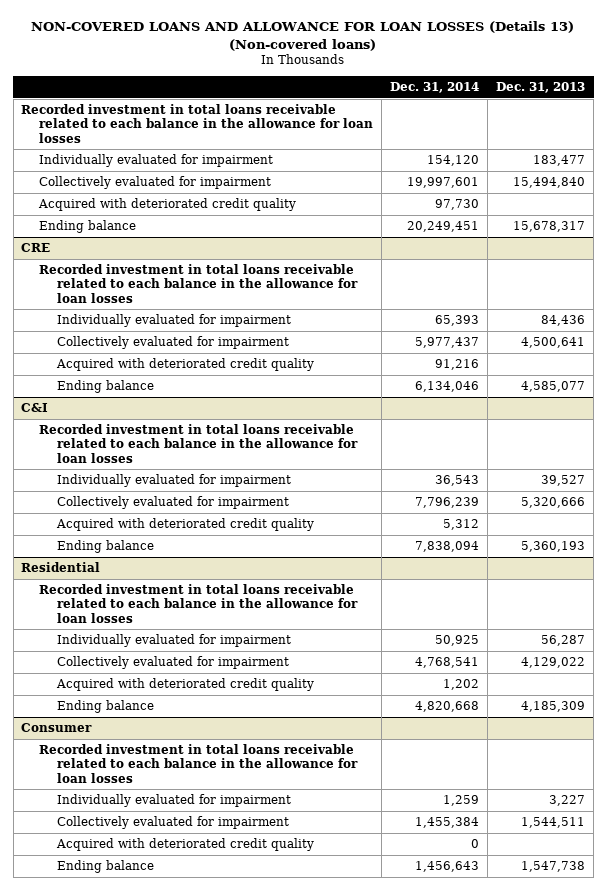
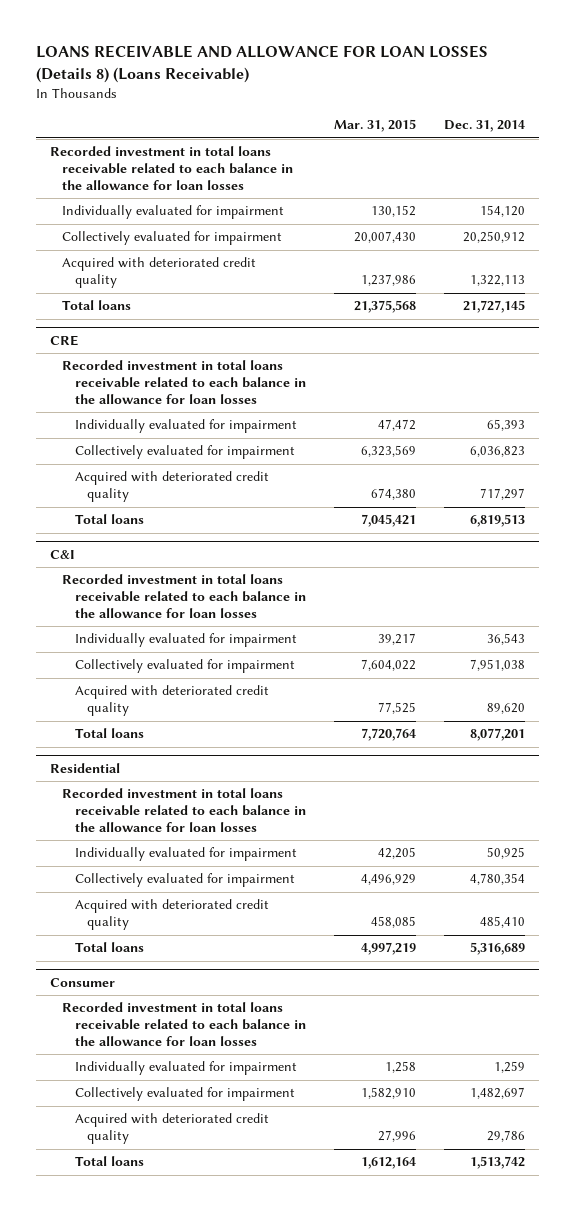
[31,20,575,51] NON-COVERED LOANS AND ALLOWANCE FOR LOAN LOSSES (Details 13) (Non-covered loans) -> [35,45,488,84] LOANS RECEIVABLE AND ALLOWANCE FOR LOAN LOSSES (Details 8) (Loans Receivable)
[496,81,586,93] Dec. 31, 2013 -> none
none -> [333,119,416,133] Mar. 31, 2015
[39,220,137,234] Ending balance -> none
[407,177,480,189] 19,997,601 -> [463,231,526,244] 20,250,912
[435,199,480,211] 97,730 -> [470,275,526,287] 1,322,113
none -> [62,300,132,311] Total loans
[57,380,155,394] Ending balance -> none
[415,337,480,349] 5,977,437 -> [470,446,526,458] 6,036,823
[435,359,480,371] 91,216 -> [480,488,526,501] 717,297
none -> [74,514,144,525] Total loans
[57,540,155,554] Ending balance -> none
[415,497,480,509] 7,796,239 -> [470,659,526,672] 7,951,038
[443,519,480,531] 5,312 -> [487,703,526,715] 89,620
none -> [74,728,144,739] Total loans
[57,700,155,714] Ending balance -> none
[415,657,480,669] 4,768,541 -> [470,873,526,886] 4,780,354
[443,679,480,691] 1,202 -> [480,916,526,929] 485,410
none -> [74,942,144,953] Total loans
[57,860,155,874] Ending balance -> none
[415,817,480,829] 1,455,384 -> [470,1087,526,1100] 1,482,697
[471,839,480,849] 0 -> [487,1130,526,1143] 29,786
none -> [74,1156,144,1167] Total loans

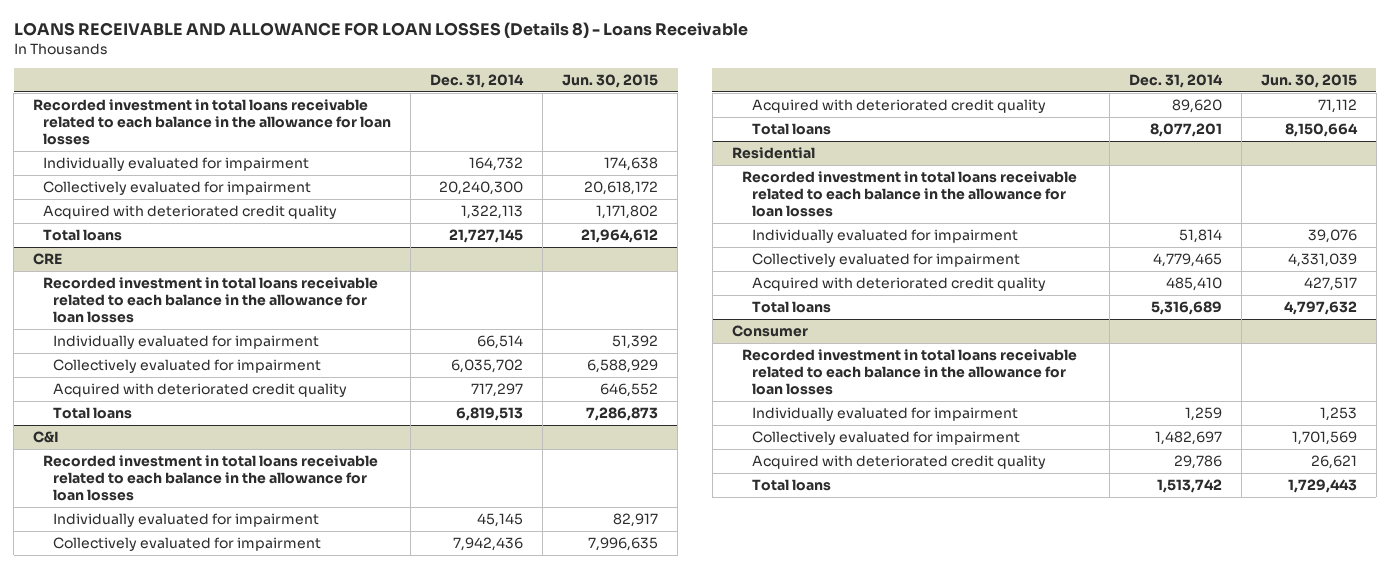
[35,45,488,84] LOANS RECEIVABLE AND ALLOWANCE FOR LOAN LOSSES (Details 8) (Loans Receivable) -> [13,22,748,39] LOANS RECEIVABLE AND ALLOWANCE FOR LOAN LOSSES (Details 8) - Loans Receivable
[333,119,416,133] Mar. 31, 2015 -> none
none -> [562,73,659,88] Jun. 30, 2015
[480,205,526,218] 154,120 -> [469,157,524,172] 164,732
[463,231,526,244] 20,250,912 -> [439,181,524,196] 20,240,300
[487,419,526,432] 65,393 -> [477,335,524,350] 66,514
[470,446,526,458] 6,036,823 -> [451,359,524,374] 6,035,702
[487,633,526,646] 36,543 -> [477,513,524,528] 45,145
[470,659,526,672] 7,951,038 -> [453,537,524,552] 7,942,436
[487,847,526,860] 50,925 -> [1178,229,1222,244] 51,814
[470,873,526,886] 4,780,354 -> [1152,253,1222,268] 4,779,465

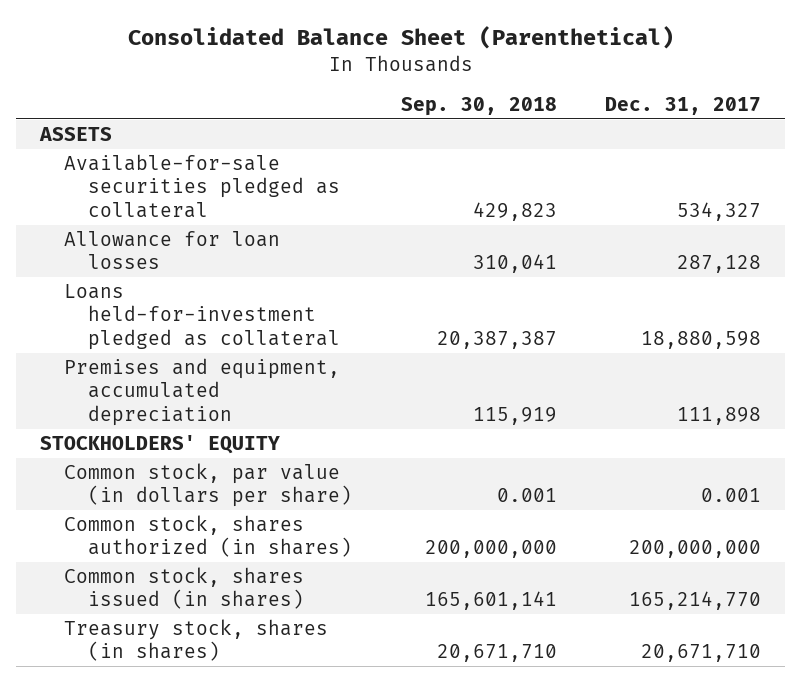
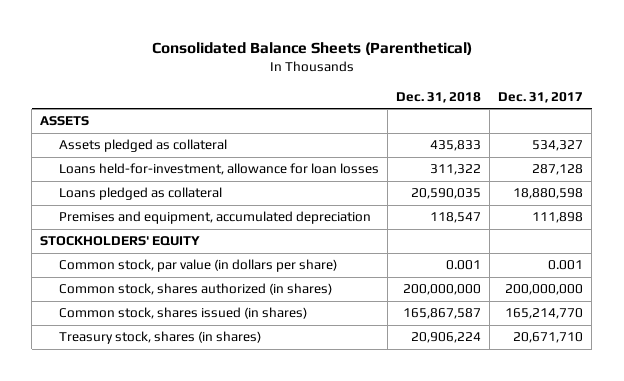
[127,26,674,50] Consolidated Balance Sheet (Parenthetical) -> [151,41,472,55] Consolidated Balance Sheets (Parenthetical)
[400,96,557,116] Sep. 30, 2018 -> none
none -> [396,91,482,103] Dec. 31, 2018
[64,154,341,218] Available-for-sale securities pledged as collateral -> [58,139,227,153] Assets pledged as collateral
[64,231,281,270] Allowance for loan losses -> [58,163,379,176] Loans held-for-investment, allowance for loan losses
[64,284,341,350] Loans held-for-investment pledged as collateral -> [58,187,222,201] Loans pledged as collateral

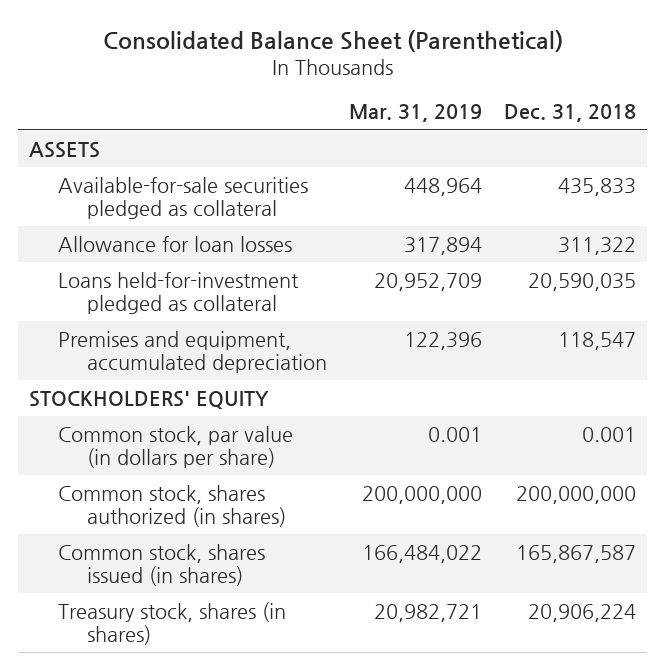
[151,41,472,55] Consolidated Balance Sheets (Parenthetical) -> [102,30,563,53] Consolidated Balance Sheet (Parenthetical)
[498,91,584,103] Dec. 31, 2017 -> none
none -> [349,104,483,123] Mar. 31, 2019
[58,139,227,153] Assets pledged as collateral -> [58,176,309,219] Available-for-sale securities pledged as collateral
[58,163,379,176] Loans held-for-investment, allowance for loan losses -> [58,235,293,252] Allowance for loan losses
[58,187,222,201] Loans pledged as collateral -> [58,271,300,314] Loans held-for-investment pledged as collateral

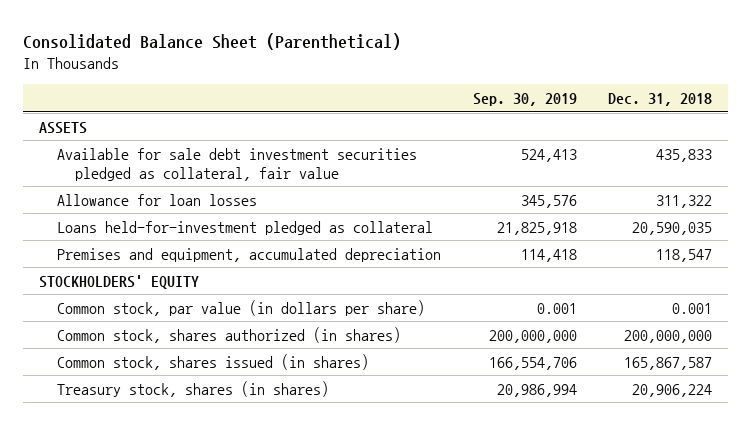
[349,104,483,123] Mar. 31, 2019 -> none
none -> [472,92,577,106] Sep. 30, 2019
[58,176,309,219] Available-for-sale securities pledged as collateral -> [56,147,417,181] Available for sale debt investment securities pledged as collateral, fair value

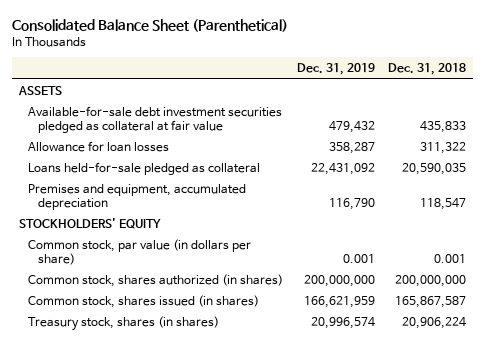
[472,92,577,106] Sep. 30, 2019 -> none
none -> [296,63,375,76] Dec. 31, 2019
[56,147,417,181] Available for sale debt investment securities pledged as collateral, fair value -> [28,105,283,133] Available-for-sale debt investment securities pledged as collateral at fair value
[56,220,433,235] Loans held-for-investment pledged as collateral -> [28,161,261,175] Loans held-for-sale pledged as collateral

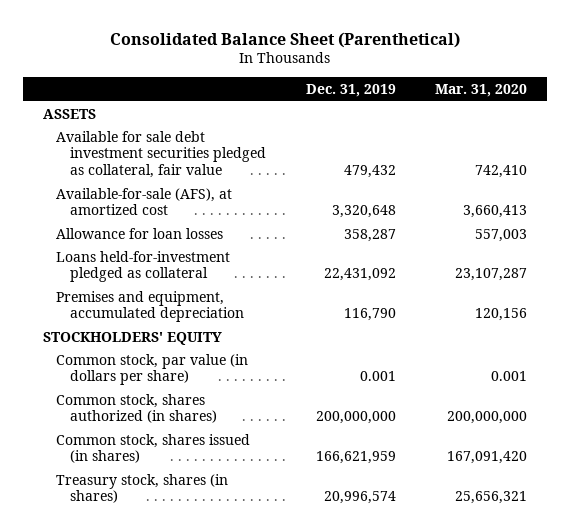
[388,63,467,76] Dec. 31, 2018 -> none
none -> [435,83,528,97] Mar. 31, 2020
[28,105,283,133] Available-for-sale debt investment securities pledged as collateral at fair value -> [56,130,266,178] Available for sale debt investment securities pledged as collateral, fair value
none -> [56,187,233,216] Available-for-sale (AFS), at amortized cost
[28,161,261,175] Loans held-for-sale pledged as collateral -> [56,250,231,283] Loans held-for-investment pledged as collateral

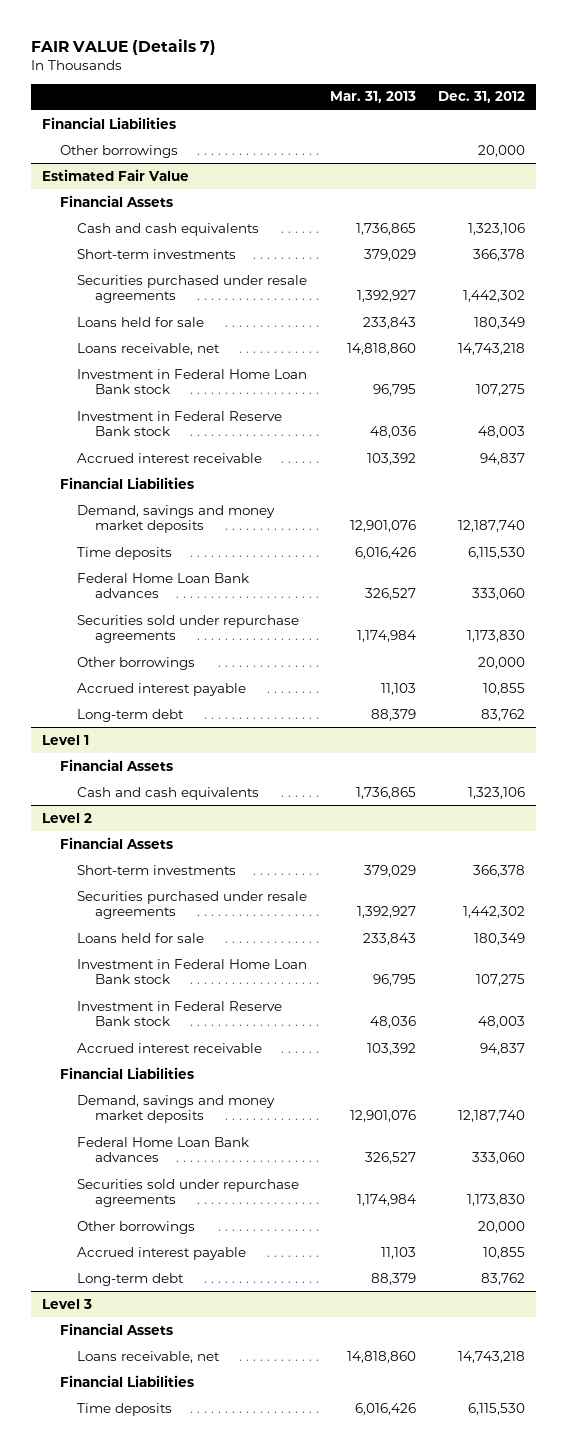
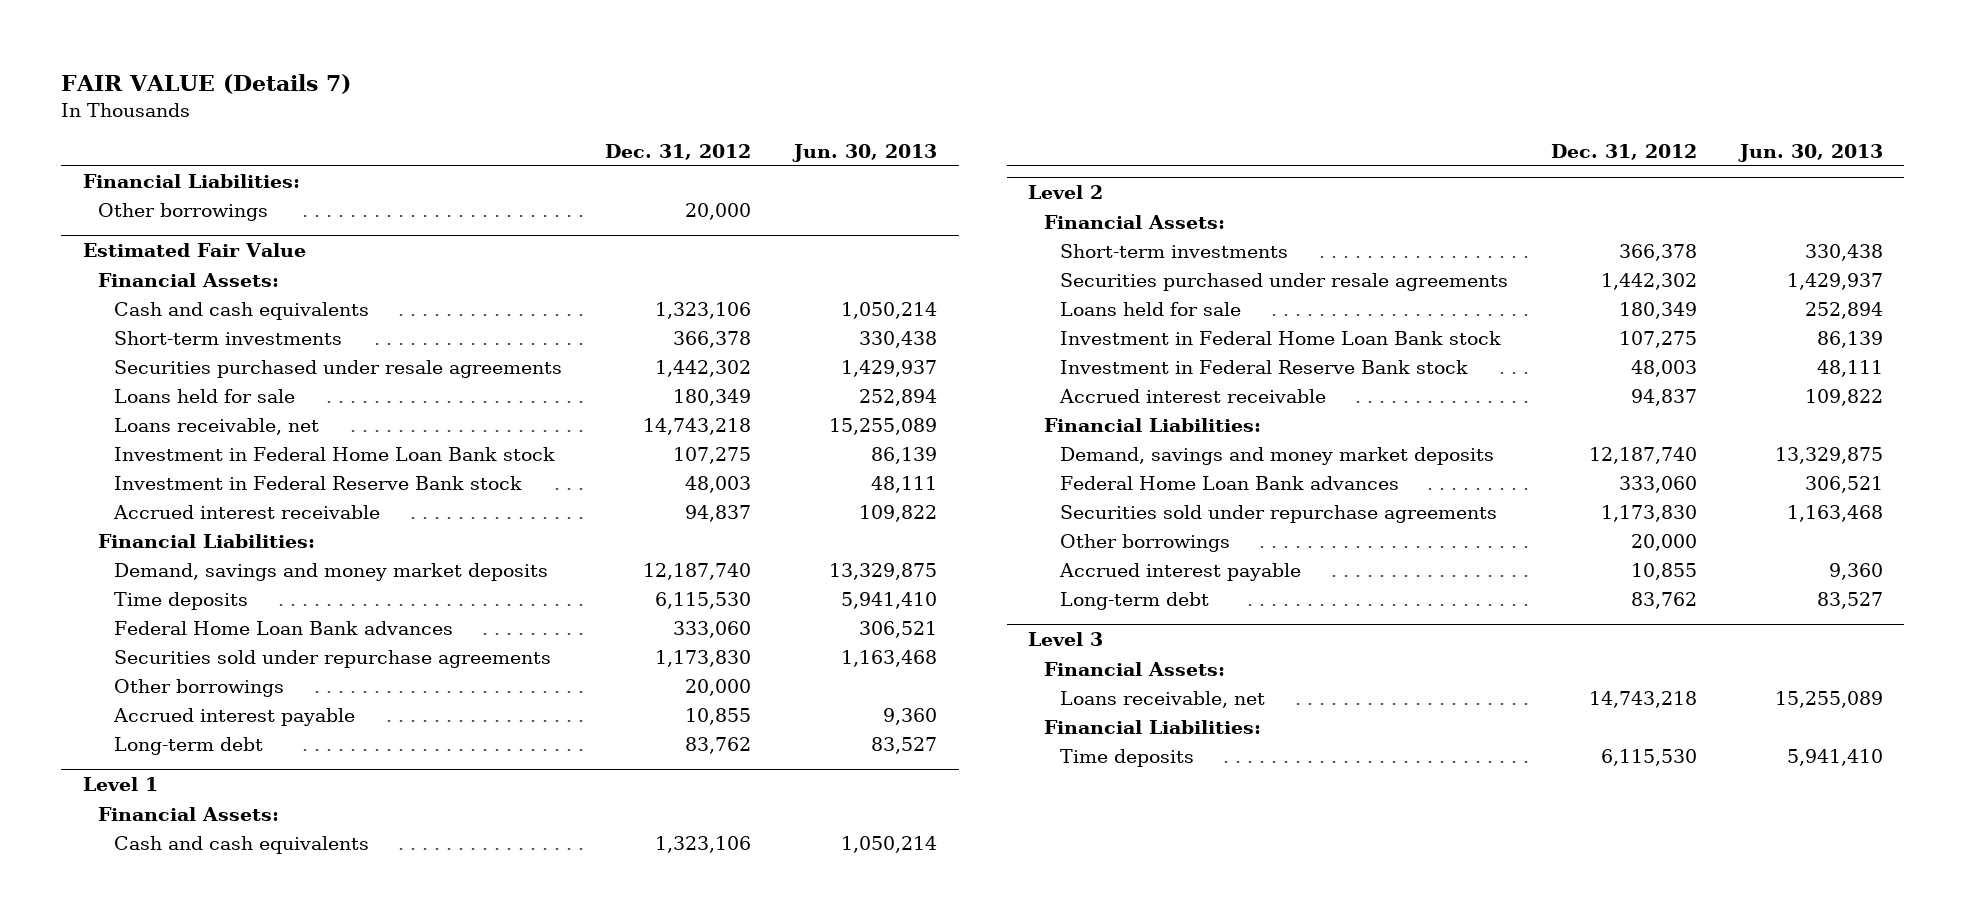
[329,91,416,104] Mar. 31, 2013 -> none
none -> [792,143,938,162] Jun. 30, 2013
[42,116,177,129] Financial Liabilities -> [82,173,300,188] Financial Liabilities:
[59,194,173,207] Financial Assets -> [98,272,280,287] Financial Assets:
[59,476,194,489] Financial Liabilities -> [98,533,316,548] Financial Liabilities:
[59,758,173,771] Financial Assets -> [98,806,280,821] Financial Assets:
[59,836,173,849] Financial Assets -> [1043,214,1225,229] Financial Assets:
[59,1066,194,1079] Financial Liabilities -> [1043,417,1261,432] Financial Liabilities:
[59,1322,173,1335] Financial Assets -> [1043,661,1225,676] Financial Assets:
[59,1374,194,1387] Financial Liabilities -> [1043,719,1261,734] Financial Liabilities:

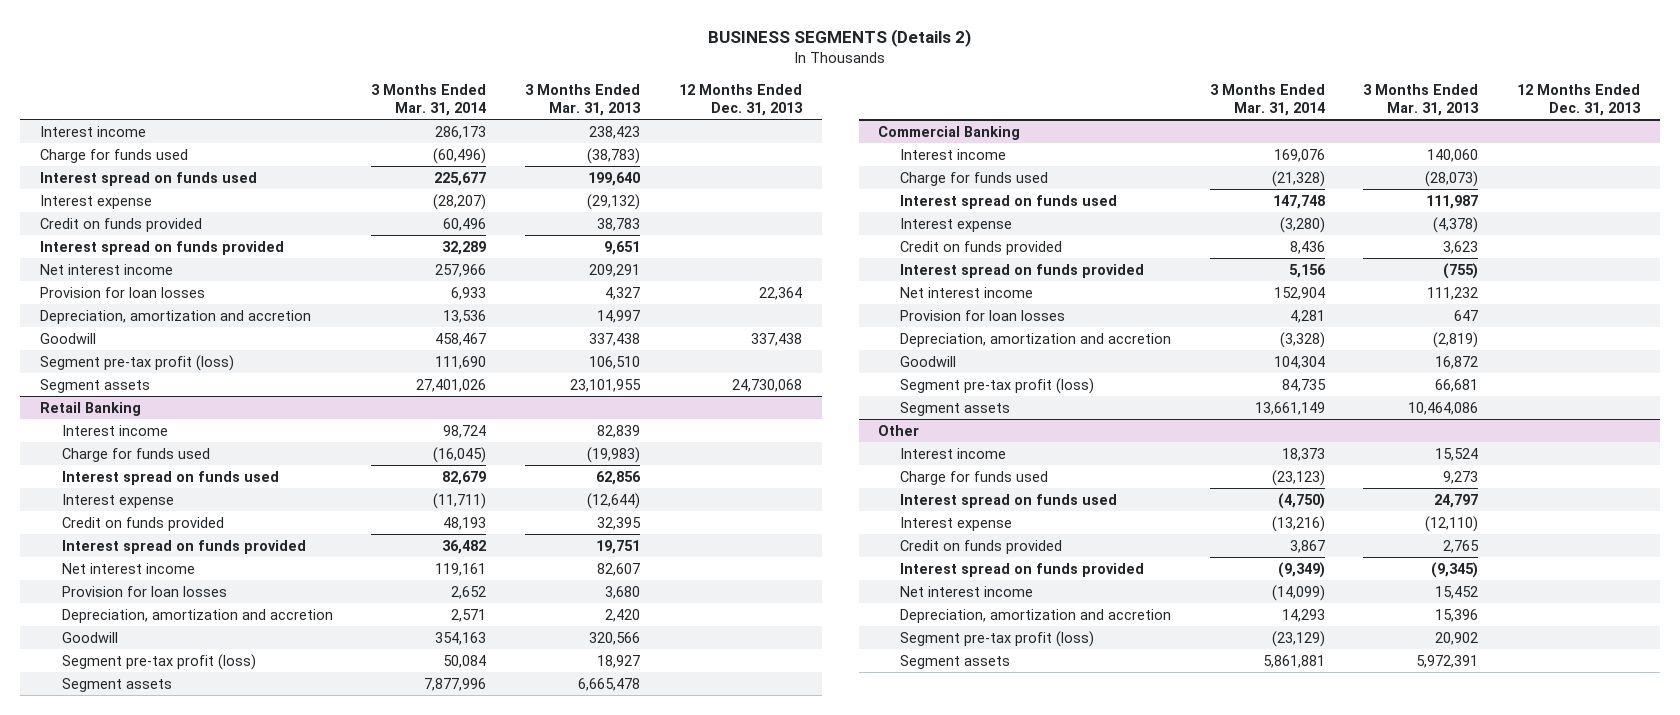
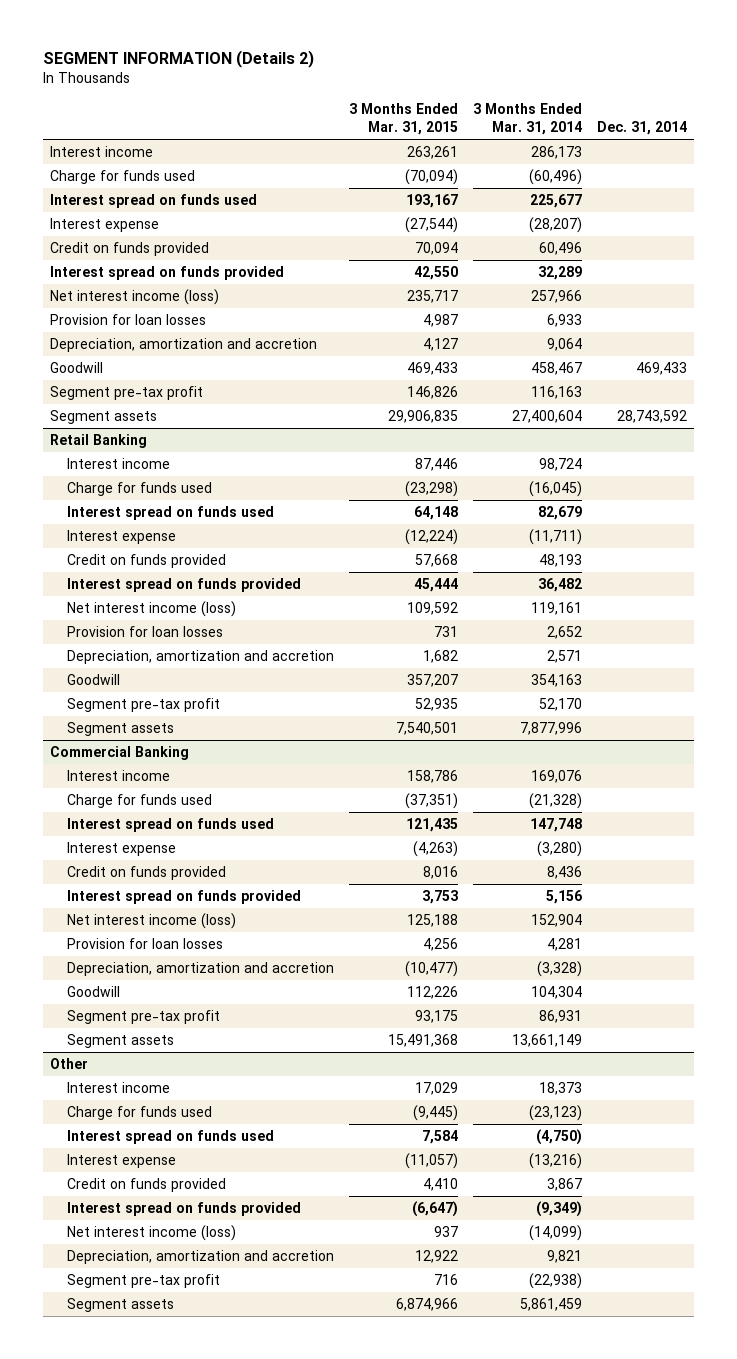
[708,29,972,48] BUSINESS SEGMENTS (Details 2) -> [42,50,314,69] SEGMENT INFORMATION (Details 2)
[525,83,642,116] 3 Months Ended Mar. 31, 2013 -> none
[679,83,804,116] 12 Months Ended Dec. 31, 2013 -> none
none -> [348,102,458,135] 3 Months Ended Mar. 31, 2015
none -> [596,120,687,135] Dec. 31, 2014
[39,263,173,275] Net interest income -> [50,289,220,306] Net interest income (loss)
[443,309,487,323] 13,536 -> [546,338,582,352] 9,064
[39,354,234,371] Segment pre-tax profit (loss) -> [50,386,204,401] Segment pre-tax profit
[435,355,487,369] 111,690 -> [530,386,582,400] 116,163
[416,378,487,392] 27,401,026 -> [511,410,582,424] 27,400,604
[61,562,195,574] Net interest income -> [66,601,236,618] Net interest income (loss)
[61,653,256,670] Segment pre-tax profit (loss) -> [66,698,220,713] Segment pre-tax profit
[443,654,487,668] 50,084 -> [538,698,582,712] 52,170
[899,286,1033,298] Net interest income -> [66,913,236,930] Net interest income (loss)
[899,377,1094,394] Segment pre-tax profit (loss) -> [66,1010,220,1025] Segment pre-tax profit
[1281,378,1326,392] 84,735 -> [538,1010,582,1024] 86,931
[899,585,1033,597] Net interest income -> [66,1225,236,1242] Net interest income (loss)
[1281,608,1325,622] 14,293 -> [546,1250,582,1264] 9,821
[899,630,1094,647] Segment pre-tax profit (loss) -> [66,1274,220,1289] Segment pre-tax profit
[1271,630,1325,647] (23,129) -> [528,1273,582,1290] (22,938)
[1262,654,1325,668] 5,861,881 -> [519,1298,582,1312] 5,861,459

